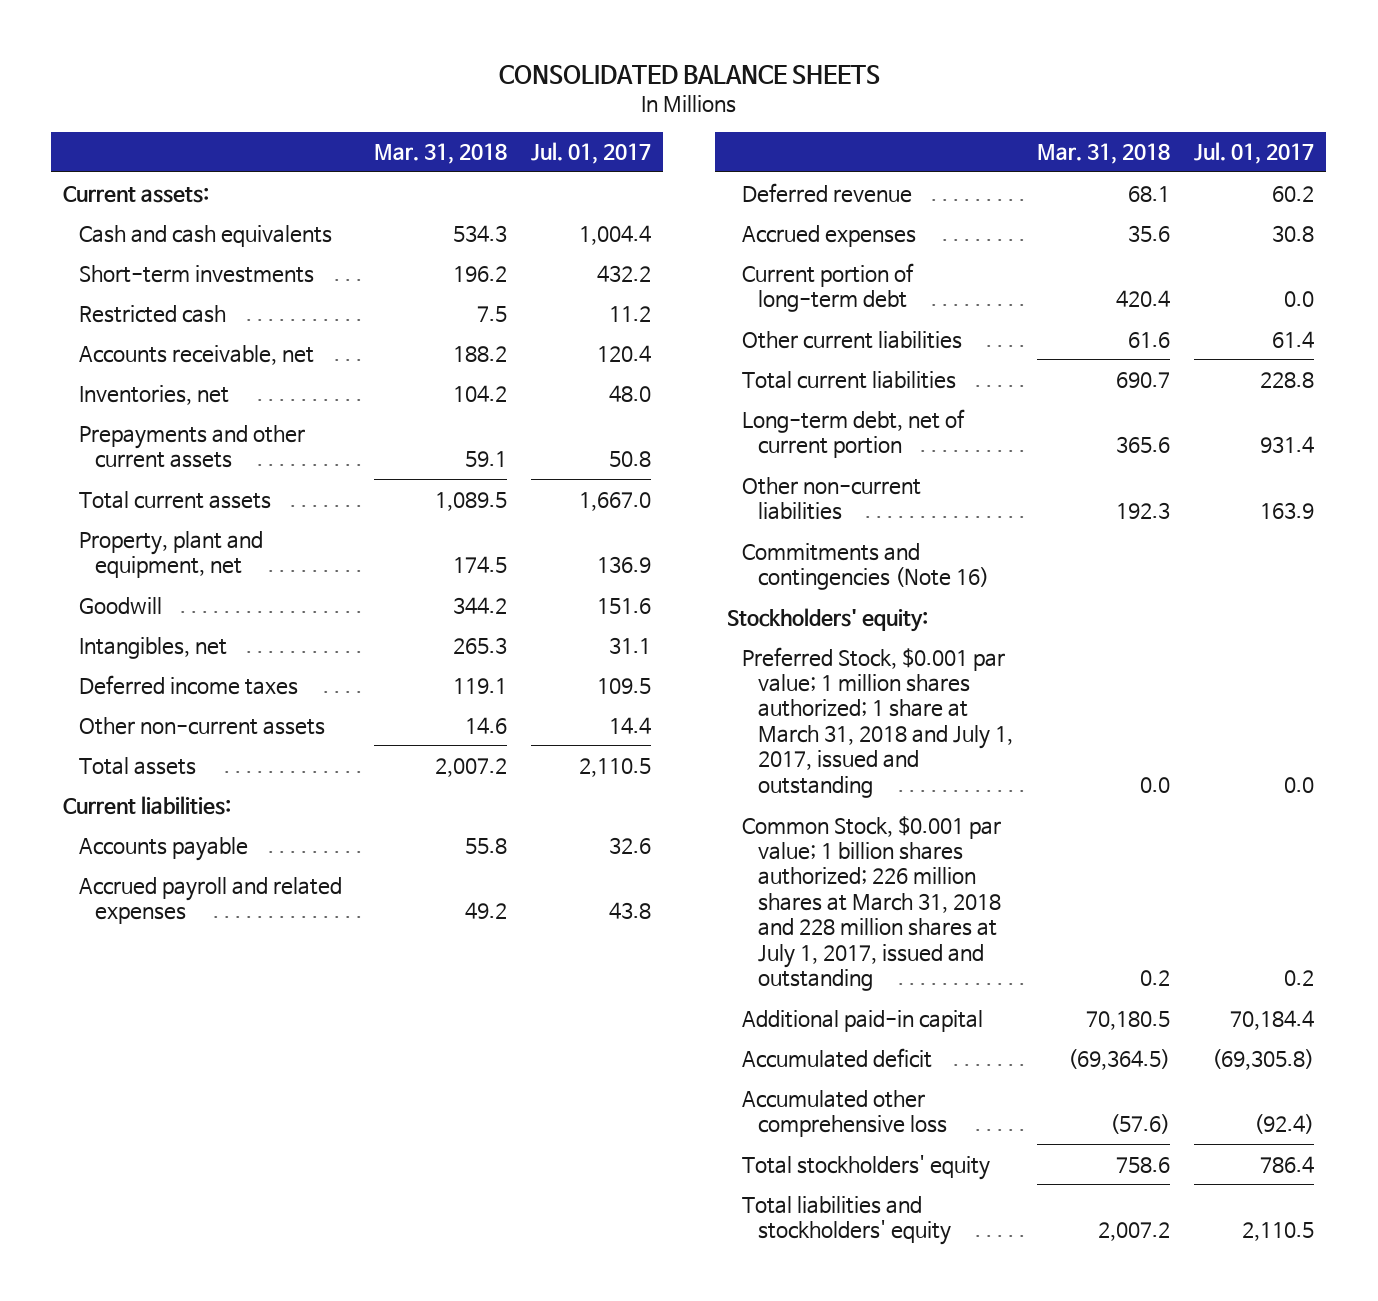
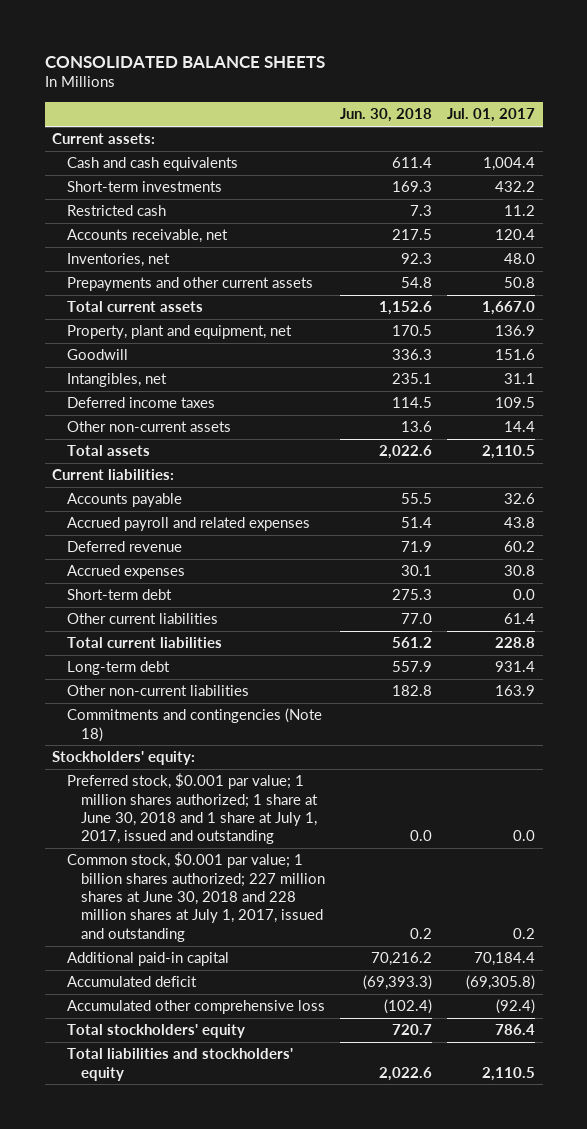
[374,143,508,165] Mar. 31, 2018 -> none
none -> [340,108,433,123] Jun. 30, 2018
[742,262,915,312] Current portion of long-term debt -> none
none -> [66,589,172,601] Short-term debt
[742,408,966,458] Long-term debt, net of current portion -> [66,661,170,676] Long-term debt
[742,542,990,590] Commitments and contingencies (Note 16) -> [66,708,322,742] Commitments and contingencies (Note 18)
[742,646,1014,798] Preferred Stock, $0.001 par value; 1 million shares authorized; 1 share at March 31, 2018 and July 1, 2017, issued and outstanding -> [66,773,319,845] Preferred stock, $0.001 par value; 1 million shares authorized; 1 share at June 30, 2018 and 1 share at July 1, 2017, issued and outstanding
[742,815,1002,992] Common Stock, $0.001 par value; 1 billion shares authorized; 226 million shares at March 31, 2018 and 228 million shares at July 1, 2017, issued and outstanding -> [66,852,326,942] Common stock, $0.001 par value; 1 billion shares authorized; 227 million shares at June 30, 2018 and 228 million shares at July 1, 2017, issued and outstanding

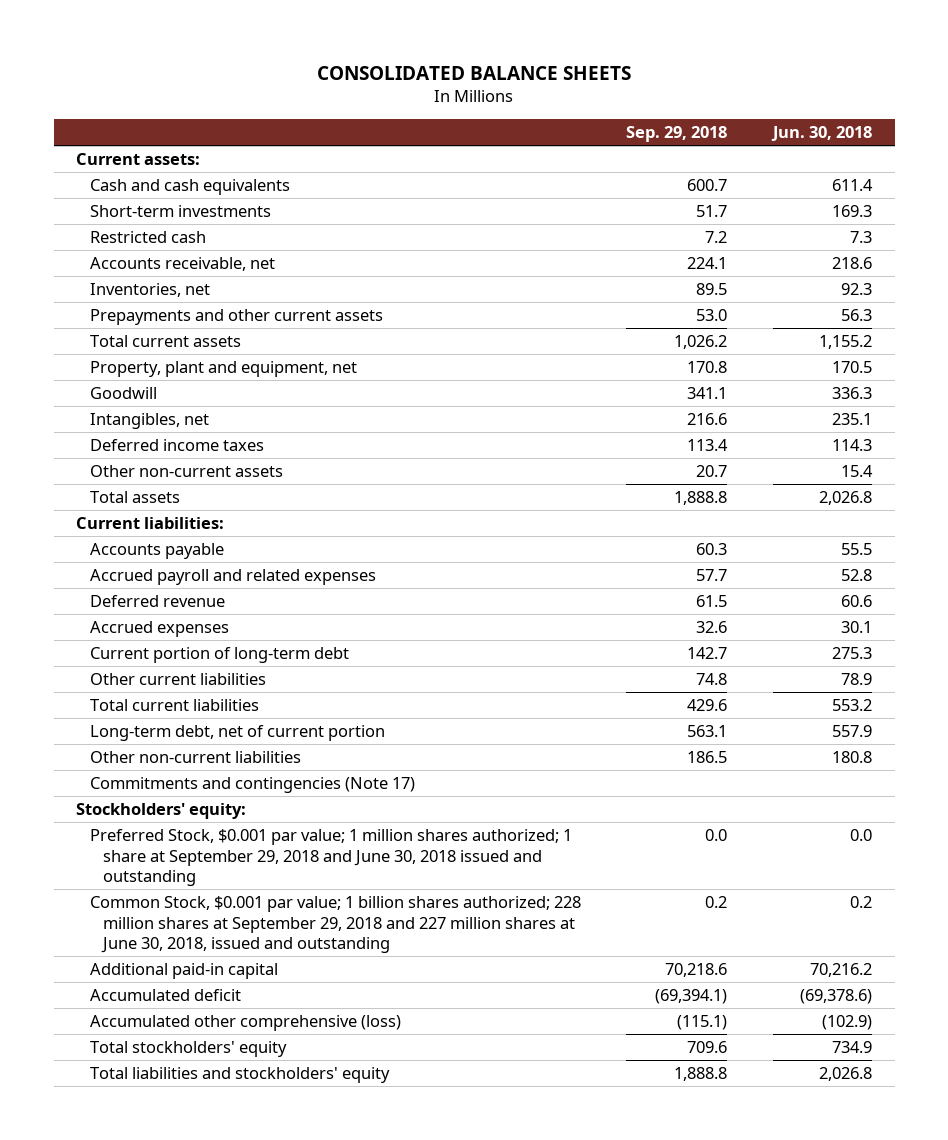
[447,108,536,123] Jul. 01, 2017 -> none
none -> [626,125,728,142] Sep. 29, 2018
[392,229,433,241] 217.5 -> [831,257,872,270] 218.6
[401,277,433,289] 54.8 -> [840,309,872,322] 56.3
[379,301,433,316] 1,152.6 -> [818,335,872,350] 1,155.2
[392,397,433,409] 114.5 -> [831,439,872,452] 114.3
[401,421,433,433] 13.6 -> [840,465,873,478] 15.4
[379,445,433,460] 2,022.6 -> [818,491,872,506] 2,026.8
[401,517,433,529] 51.4 -> [840,569,872,582] 52.8
[401,541,433,553] 71.9 -> [840,595,872,608] 60.6
[66,589,172,601] Short-term debt -> [89,647,349,664] Current portion of long-term debt
[401,613,433,625] 77.0 -> [840,673,872,686] 78.9
[392,637,433,649] 561.2 -> [831,699,872,712] 553.2
[66,661,170,676] Long-term debt -> [89,725,385,742] Long-term debt, net of current portion
[392,685,433,697] 182.8 -> [831,751,872,764] 180.8
[66,708,322,742] Commitments and contingencies (Note 18) -> [89,777,415,794] Commitments and contingencies (Note 17)
[66,773,319,845] Preferred stock, $0.001 par value; 1 million shares authorized; 1 share at June 30, 2018 and 1 share at July 1, 2017, issued and outstanding -> [89,829,572,887] Preferred Stock, $0.001 par value; 1 million shares authorized; 1 share at September 29, 2018 and June 30, 2018 issued and outstanding
[66,852,326,942] Common stock, $0.001 par value; 1 billion shares authorized; 227 million shares at June 30, 2018 and 228 million shares at July 1, 2017, issued and outstanding -> [89,896,581,954] Common Stock, $0.001 par value; 1 billion shares authorized; 228 million shares at September 29, 2018 and 227 million shares at June 30, 2018, issued and outstanding
[363,975,433,991] (69,393.3) -> [799,989,872,1005] (69,378.6)
[66,1000,325,1015] Accumulated other comprehensive loss -> [89,1015,401,1032] Accumulated other comprehensive (loss)
[384,999,433,1015] (102.4) -> [821,1015,872,1031] (102.9)
[392,1024,433,1036] 720.7 -> [831,1041,872,1054] 734.9
[379,1066,433,1081] 2,022.6 -> [818,1067,872,1082] 2,026.8

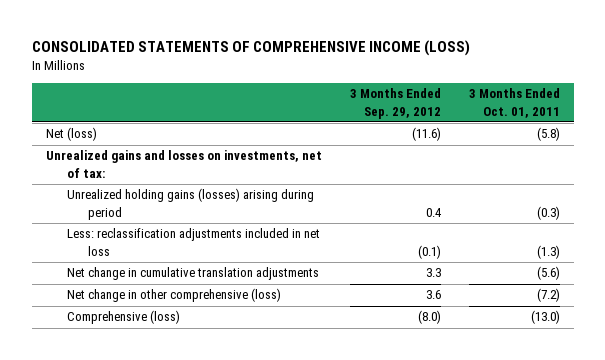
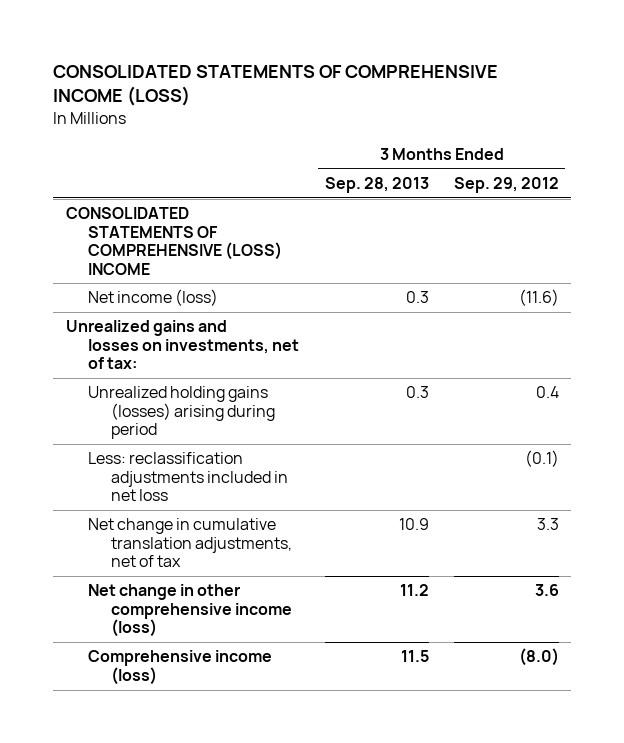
[468,88,560,118] 3 Months Ended Oct. 01, 2011 -> none
none -> [324,176,429,193] Sep. 28, 2013
none -> [65,207,283,275] CONSOLIDATED STATEMENTS OF COMPREHENSIVE (LOSS) INCOME
[45,127,97,142] Net (loss) -> [88,289,219,307] Net income (loss)
[66,267,319,281] Net change in cumulative translation adjustments -> [88,518,293,568] Net change in cumulative translation adjustments, net of tax
[66,288,281,303] Net change in other comprehensive (loss) -> [88,584,293,638] Net change in other comprehensive income (loss)
[66,310,180,325] Comprehensive (loss) -> [88,650,273,685] Comprehensive income (loss)

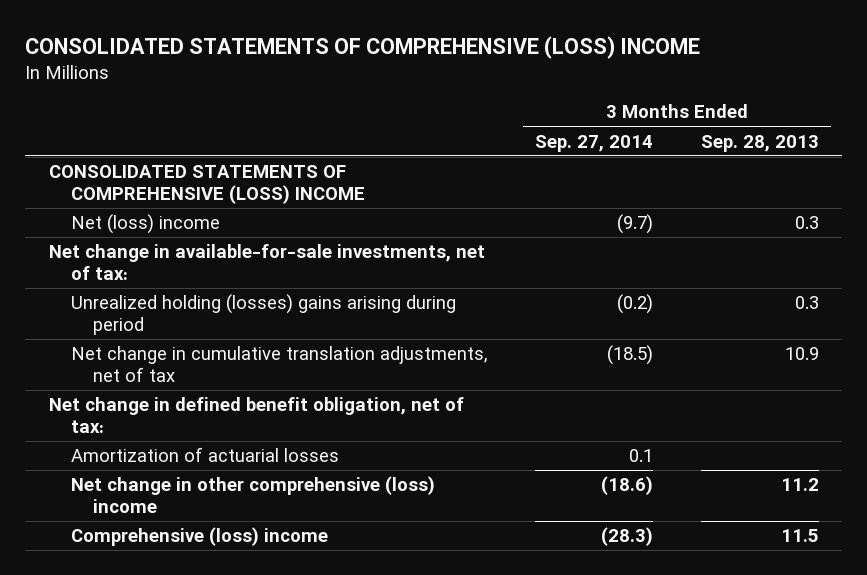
[53,64,499,107] CONSOLIDATED STATEMENTS OF COMPREHENSIVE INCOME (LOSS) -> [25,35,701,59] CONSOLIDATED STATEMENTS OF COMPREHENSIVE (LOSS) INCOME
[453,176,559,193] Sep. 29, 2012 -> none
none -> [535,134,654,152] Sep. 27, 2014
[88,452,289,502] Less: reclassification adjustments included in net loss -> none
[88,289,219,307] Net income (loss) -> [70,214,220,235] Net (loss) income
[65,320,300,370] Unrealized gains and losses on investments, net of tax: -> [48,244,485,280] Net change in available-for-sale investments, net of tax:
[88,386,276,440] Unrealized holding gains (losses) arising during period -> [70,294,456,335] Unrealized holding (losses) gains arising during period
none -> [48,397,464,433] Net change in defined benefit obligation, net of tax:
none -> [70,447,339,463] Amortization of actuarial losses
[88,584,293,638] Net change in other comprehensive income (loss) -> [70,476,435,513] Net change in other comprehensive (loss) income
[88,650,273,685] Comprehensive income (loss) -> [70,527,328,547] Comprehensive (loss) income

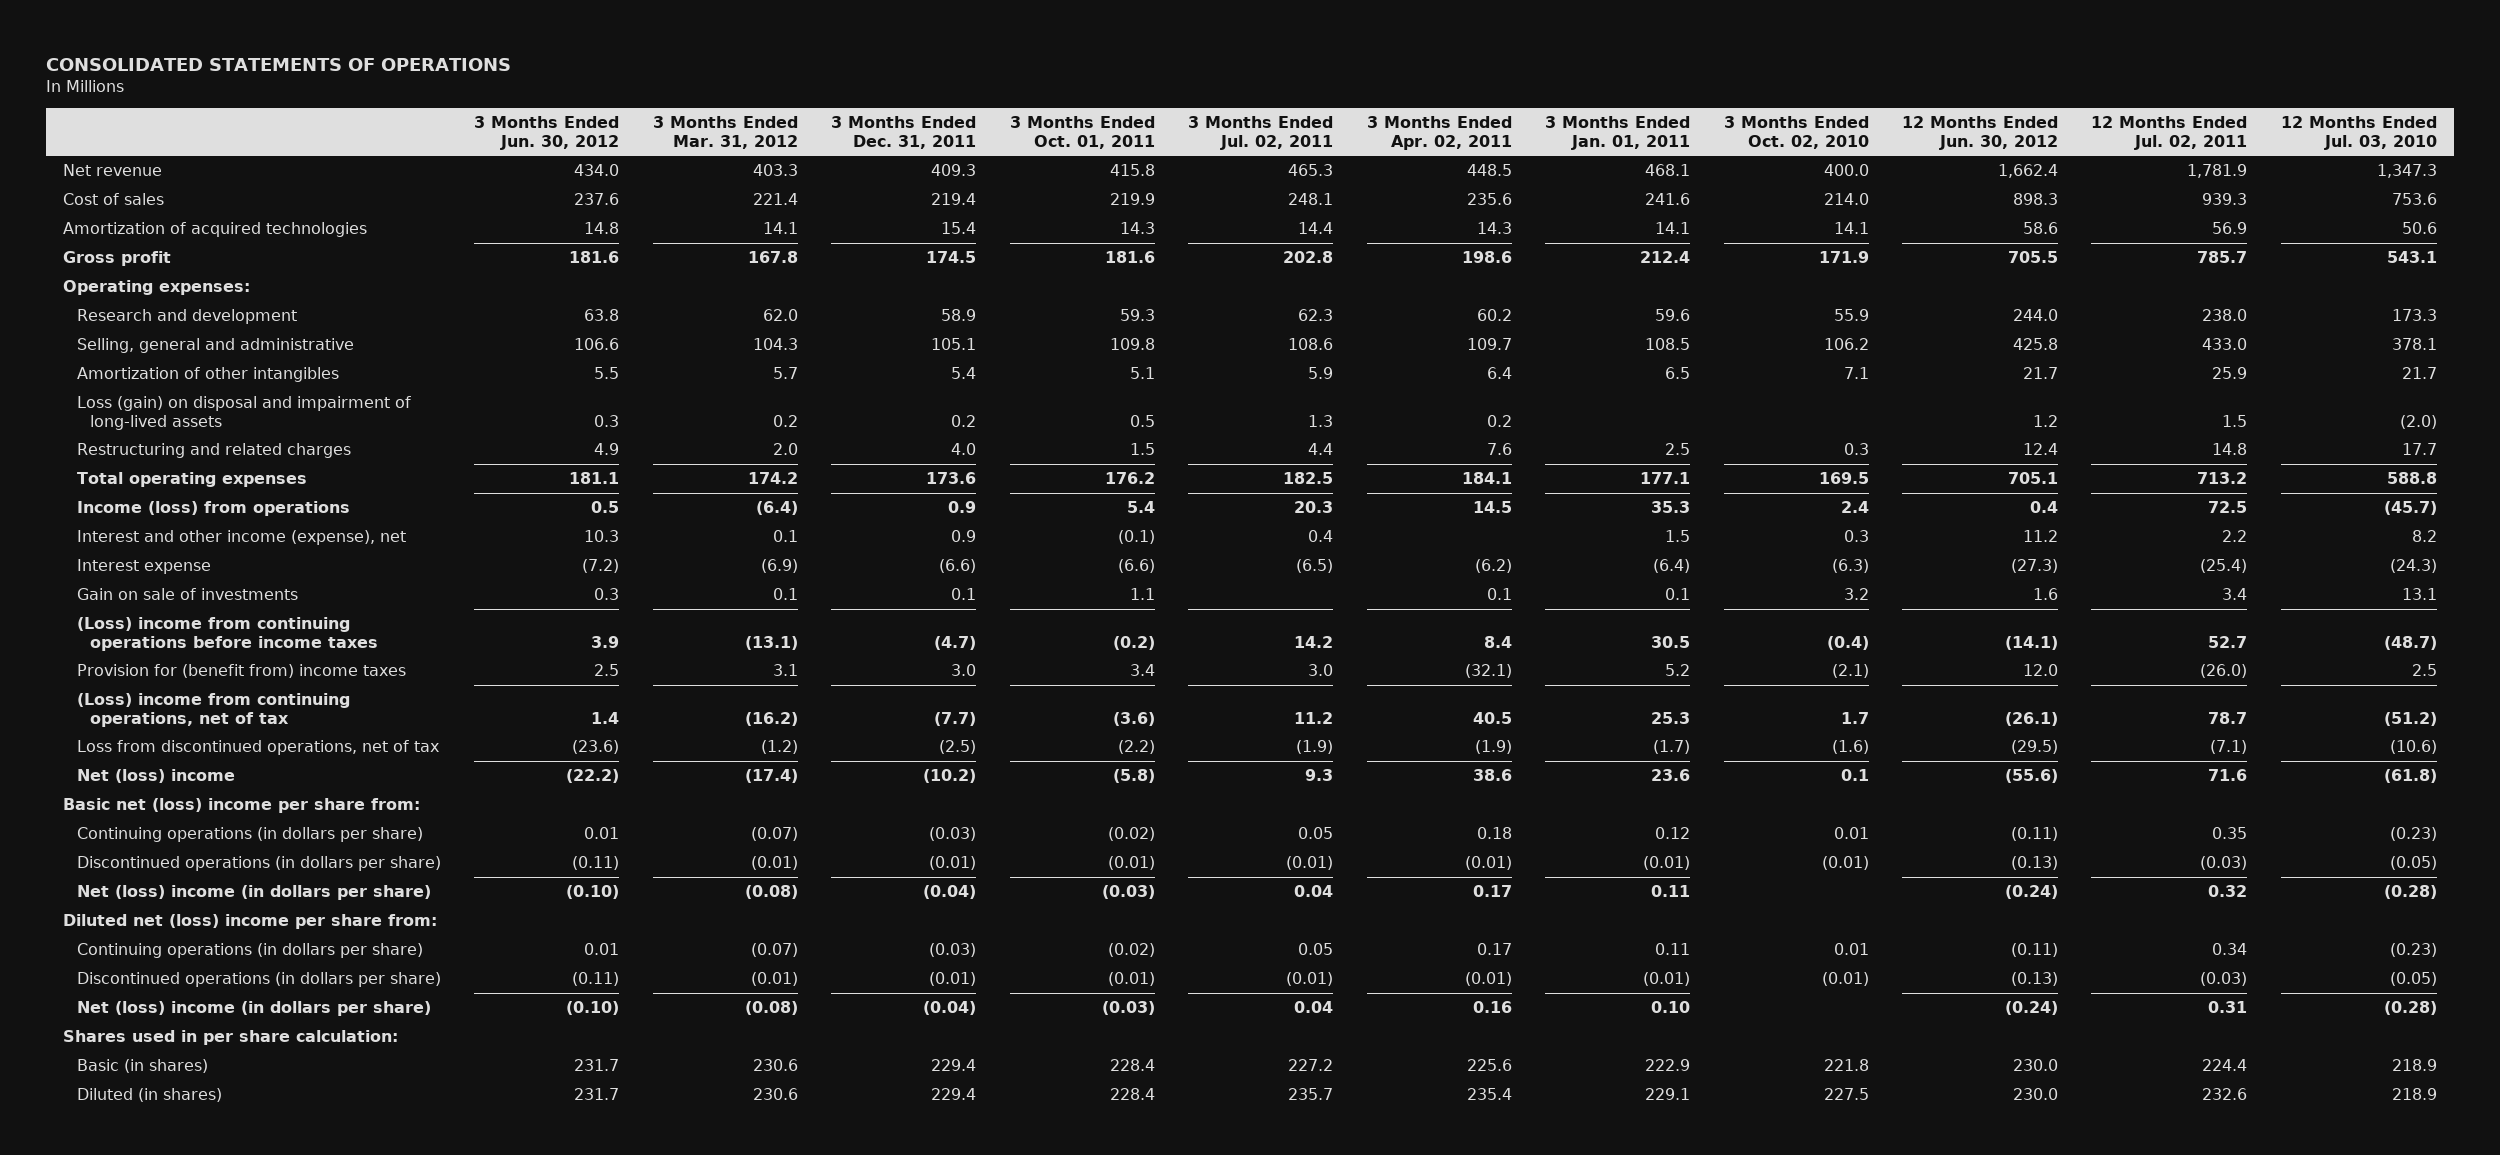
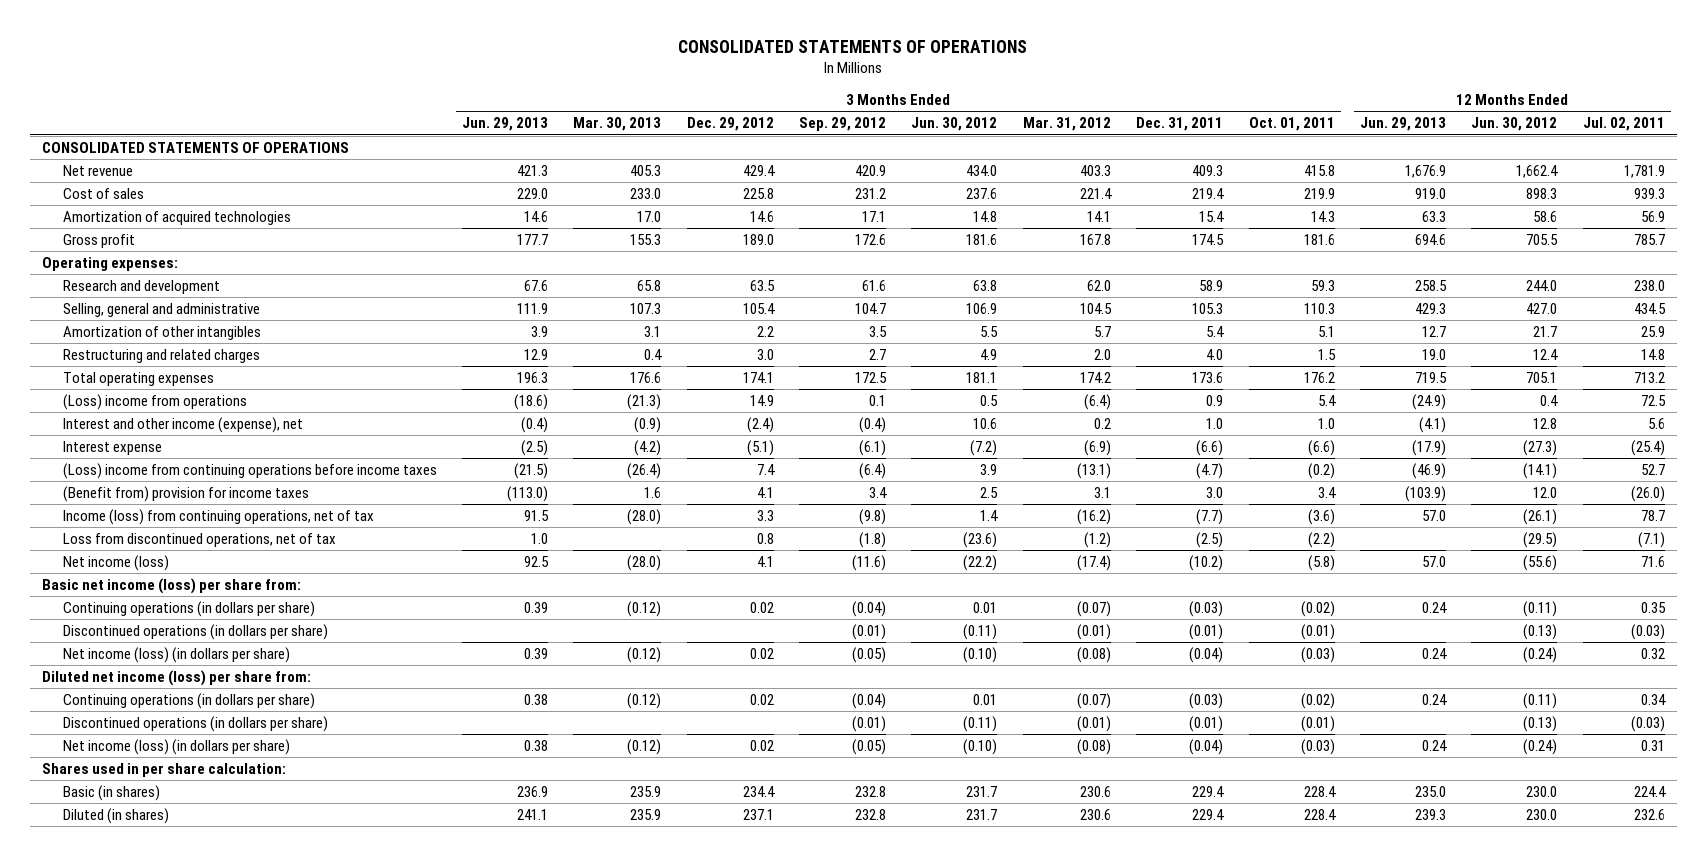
[1188,116,1334,150] 3 Months Ended Jul. 02, 2011 -> none
[1366,116,1512,150] 3 Months Ended Apr. 02, 2011 -> none
[1545,116,1691,150] 3 Months Ended Jan. 01, 2011 -> none
[1723,116,1869,149] 3 Months Ended Oct. 02, 2010 -> none
[2280,116,2437,150] 12 Months Ended Jul. 03, 2010 -> none
none -> [461,117,548,132] Jun. 29, 2013
none -> [573,117,662,132] Mar. 30, 2013
none -> [686,117,774,132] Dec. 29, 2012
none -> [799,117,887,132] Sep. 29, 2012
none -> [1359,117,1446,132] Jun. 29, 2013
none -> [42,141,350,153] CONSOLIDATED STATEMENTS OF OPERATIONS
[574,338,620,351] 106.6 -> [966,302,998,314] 106.9
[752,338,798,351] 104.3 -> [1079,302,1112,314] 104.5
[931,338,977,351] 105.1 -> [1192,302,1224,314] 105.3
[1109,338,1155,351] 109.8 -> [1303,302,1335,314] 110.3
[2012,338,2058,351] 425.8 -> [1526,302,1558,314] 427.0
[2202,338,2248,351] 433.0 -> [1633,302,1666,314] 434.5
[76,396,411,430] Loss (gain) on disposal and impairment of long-lived assets -> none
[76,501,350,517] Income (loss) from operations -> [62,393,247,410] (Loss) income from operations
[584,530,620,543] 10.3 -> [973,417,998,429] 10.6
[772,530,798,543] 0.1 -> [1093,417,1111,429] 0.2
[951,530,977,543] 0.9 -> [1206,417,1224,429] 1.0
[1117,530,1155,545] (0.1) -> [1317,417,1335,429] 1.0
[2022,530,2058,543] 11.2 -> [1533,417,1558,429] 12.8
[2222,530,2248,543] 2.2 -> [1647,417,1665,429] 5.6
[76,588,298,601] Gain on sale of investments -> none
[76,664,406,679] Provision for (benefit from) income taxes -> [62,485,309,502] (Benefit from) provision for income taxes
[76,693,350,727] (Loss) income from continuing operations, net of tax -> [62,508,374,525] Income (loss) from continuing operations, net of tax
[76,769,235,784] Net (loss) income -> [62,554,169,571] Net income (loss)
[63,798,421,814] Basic net (loss) income per share from: -> [42,577,302,594] Basic net income (loss) per share from:
[76,885,431,901] Net (loss) income (in dollars per share) -> [62,646,290,663] Net income (loss) (in dollars per share)
[63,914,438,930] Diluted net (loss) income per share from: -> [42,669,312,686] Diluted net income (loss) per share from:
[76,1001,431,1017] Net (loss) income (in dollars per share) -> [62,738,290,755] Net income (loss) (in dollars per share)

